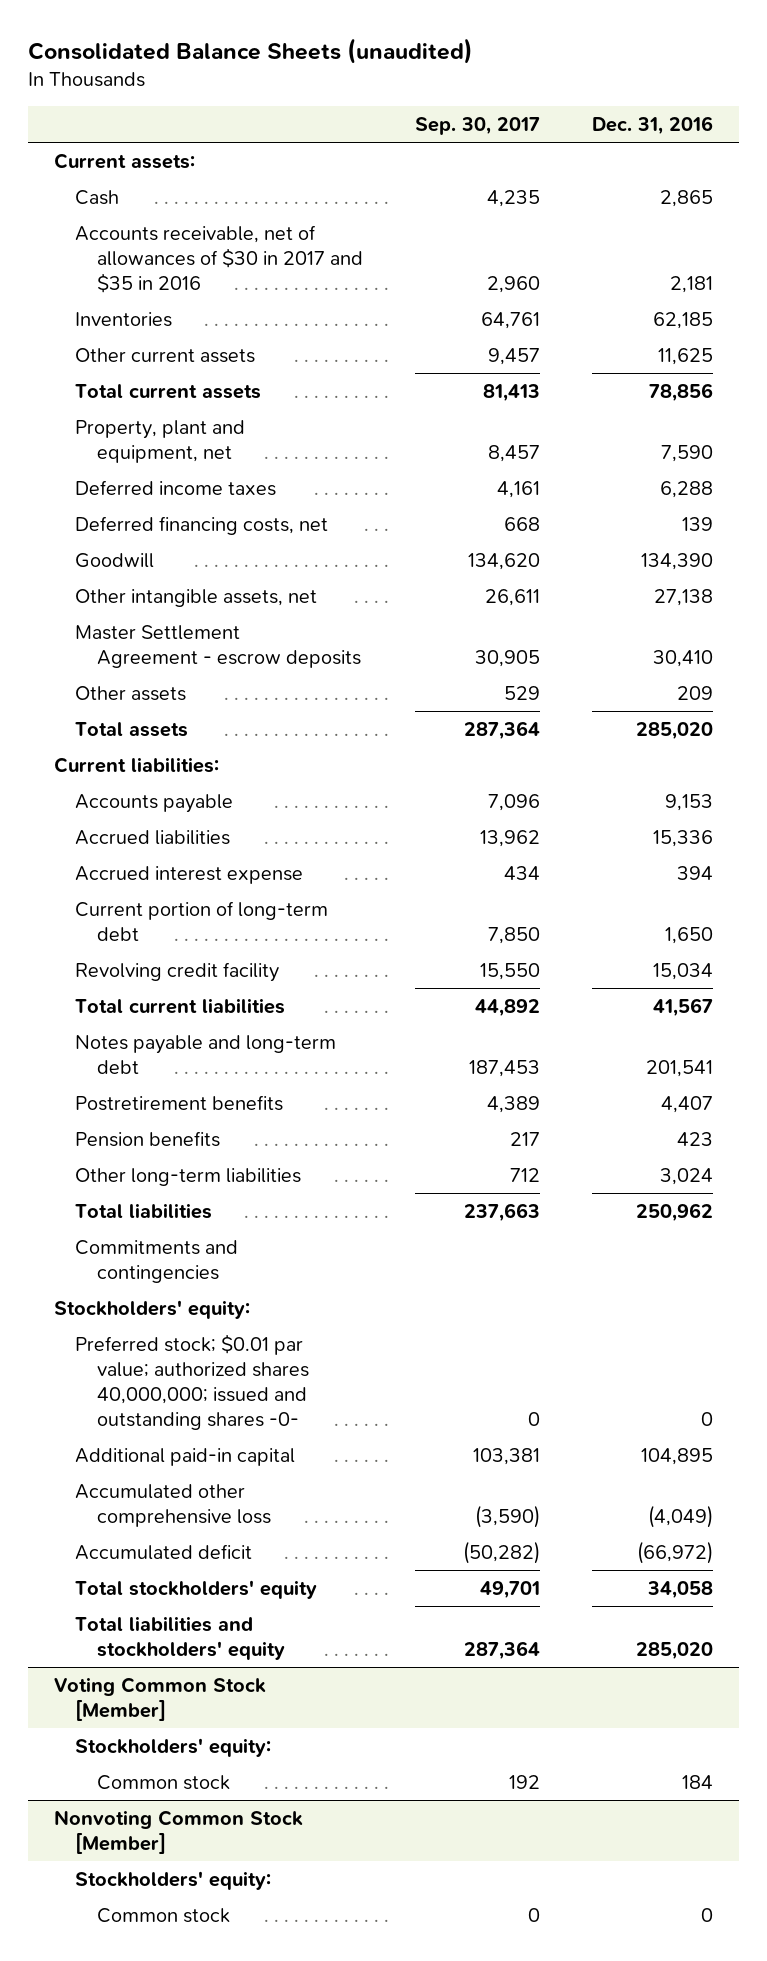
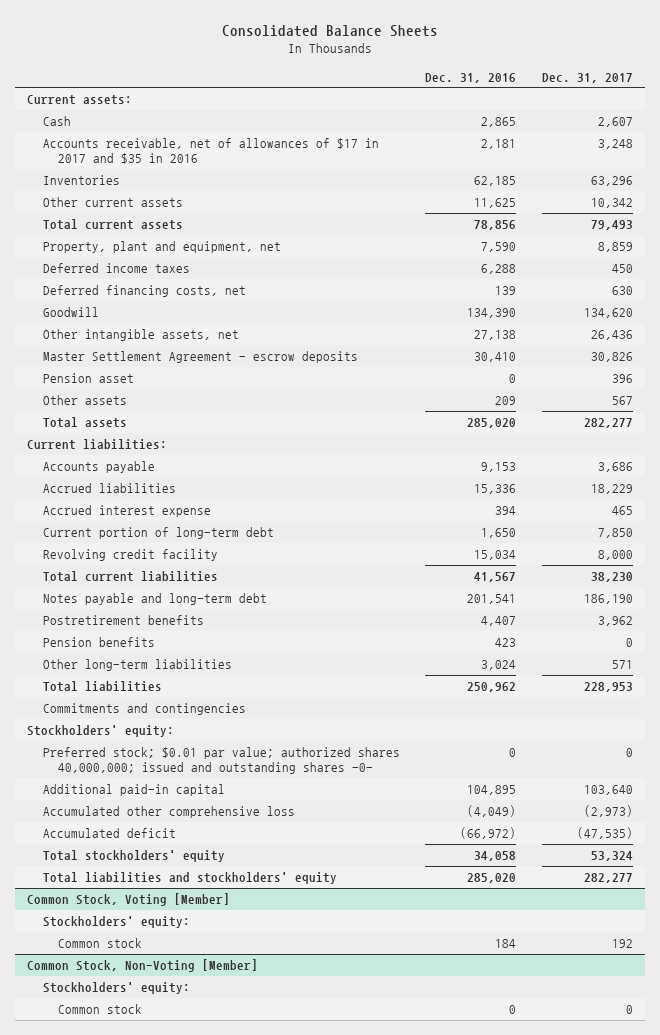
[27,38,473,65] Consolidated Balance Sheets (unaudited) -> [222,24,439,37] Consolidated Balance Sheets
[414,117,540,136] Sep. 30, 2017 -> none
none -> [541,72,633,83] Dec. 31, 2017
[75,224,363,293] Accounts receivable, net of allowances of $30 in 2017 and $35 in 2016 -> [42,138,379,165] Accounts receivable, net of allowances of $17 in 2017 and $35 in 2016
none -> [42,373,134,384] Pension asset
[53,1676,266,1721] Voting Common Stock [Member] -> [27,893,231,907] Common Stock, Voting [Member]
[53,1809,303,1854] Nonvoting Common Stock [Member] -> [27,959,259,973] Common Stock, Non-Voting [Member]

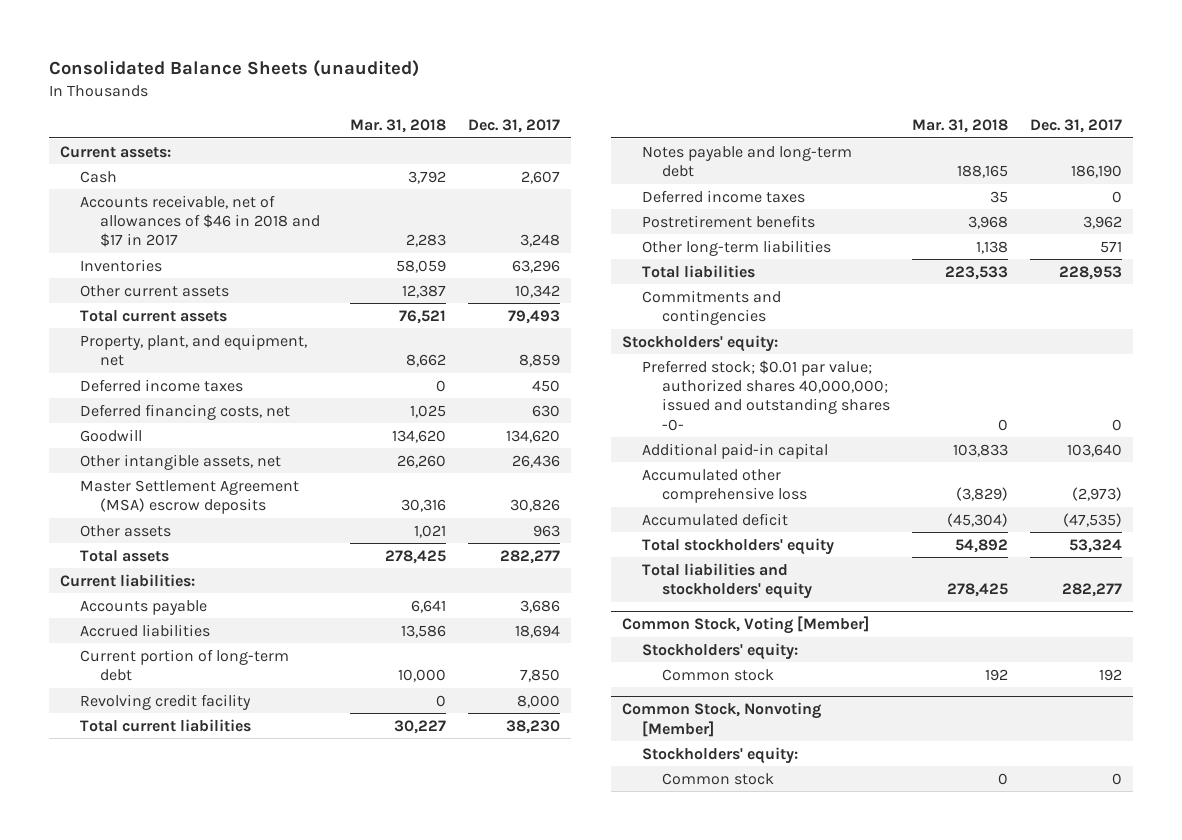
[222,24,439,37] Consolidated Balance Sheets -> [49,60,420,78] Consolidated Balance Sheets (unaudited)
[425,72,517,83] Dec. 31, 2016 -> none
none -> [350,119,447,134] Mar. 31, 2018
[42,138,379,165] Accounts receivable, net of allowances of $17 in 2017 and $35 in 2016 -> [80,194,321,248] Accounts receivable, net of allowances of $46 in 2018 and $17 in 2017
[42,241,281,254] Property, plant and equipment, net -> [80,333,308,367] Property, plant, and equipment, net
[42,373,134,384] Pension asset -> none
[42,351,358,364] Master Settlement Agreement - escrow deposits -> [80,479,300,515] Master Settlement Agreement (MSA) escrow deposits
[611,396,633,406] 567 -> [532,524,560,537] 963
[42,505,211,518] Accrued interest expense -> none
[590,484,633,495] 18,229 -> [514,624,560,638] 18,694
none -> [642,189,806,203] Deferred income taxes
[42,637,155,648] Pension benefits -> none
[27,959,259,973] Common Stock, Non-Voting [Member] -> [622,702,822,737] Common Stock, Nonvoting [Member]

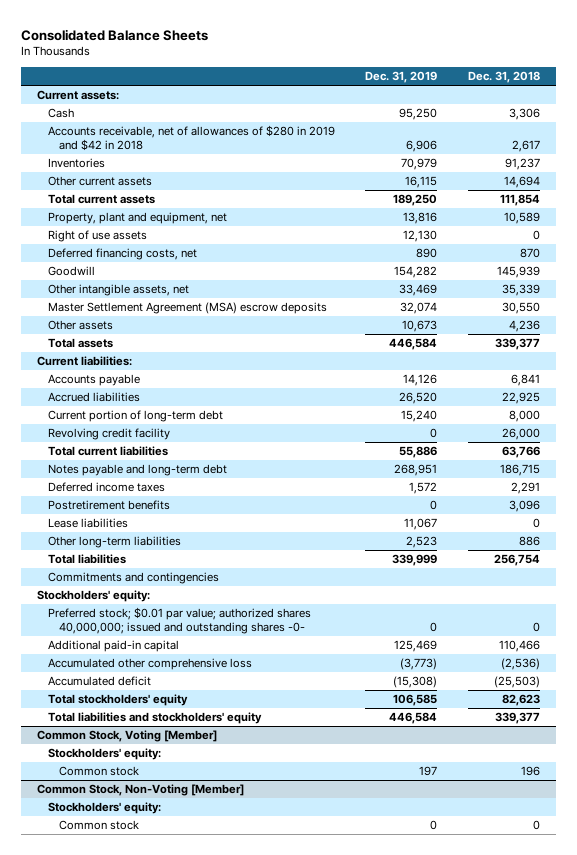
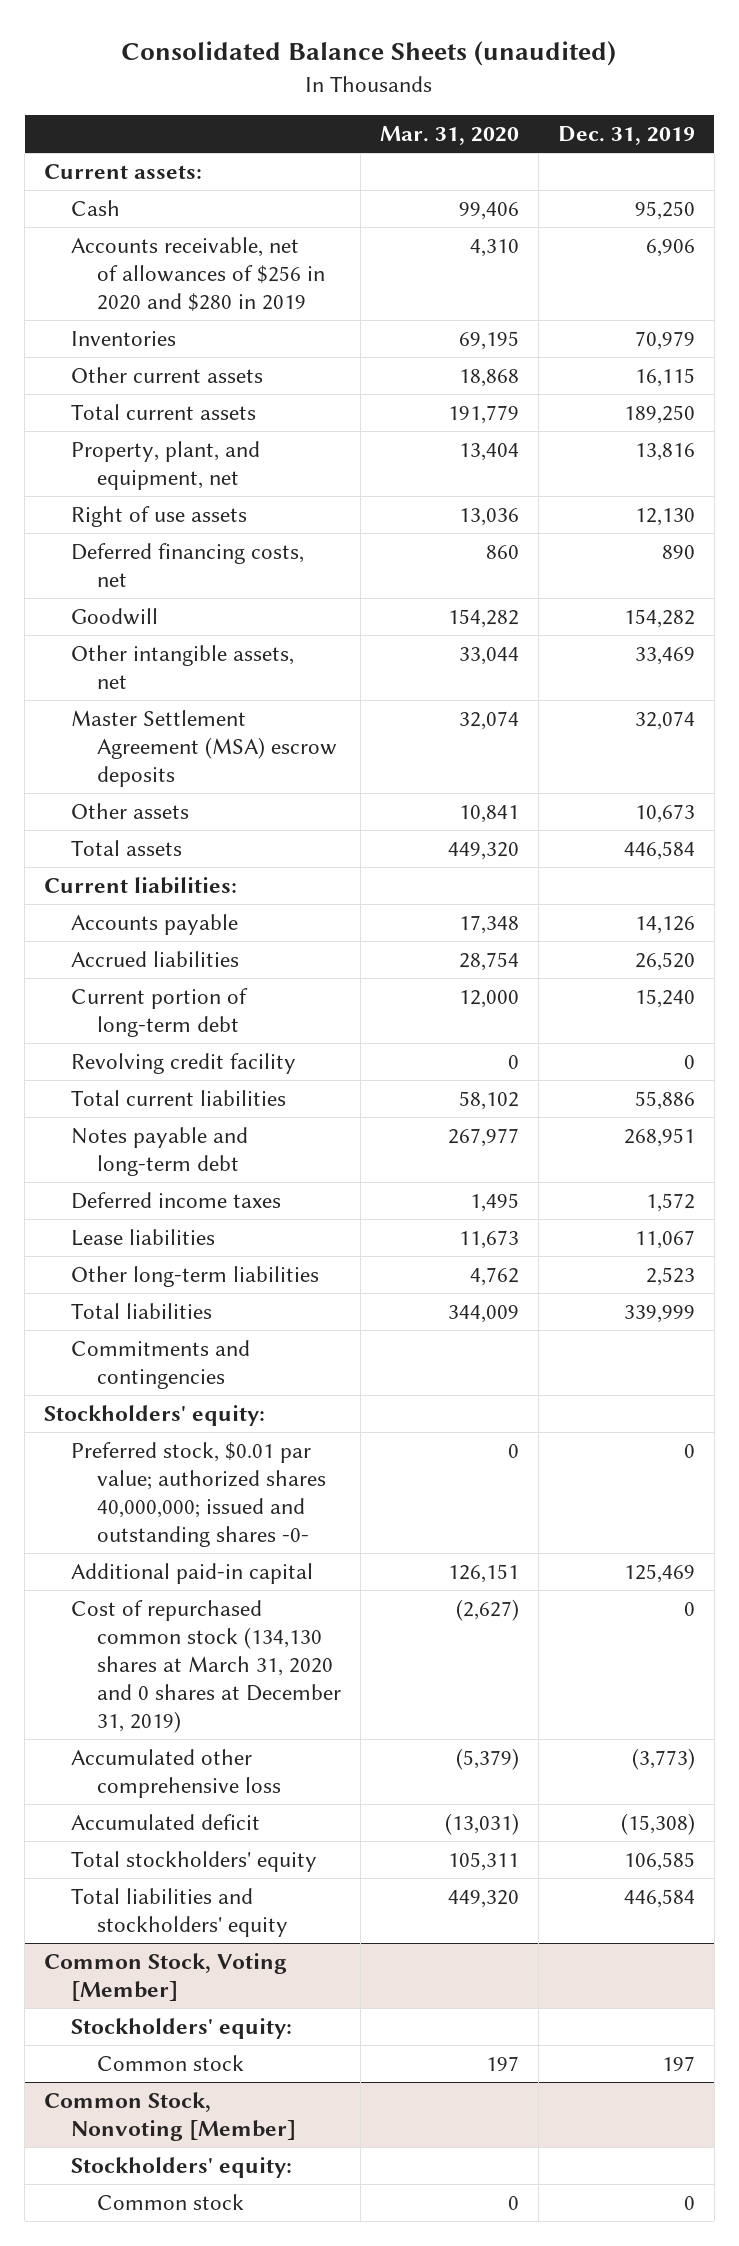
[21,28,209,41] Consolidated Balance Sheets -> [121,41,617,67] Consolidated Balance Sheets (unaudited)
[468,71,541,84] Dec. 31, 2018 -> none
none -> [379,125,519,145] Mar. 31, 2020
[47,125,335,152] Accounts receivable, net of allowances of $280 in 2019 and $42 in 2018 -> [70,237,326,312] Accounts receivable, net of allowances of $256 in 2020 and $280 in 2019
[47,212,227,225] Property, plant and equipment, net -> [70,441,260,491] Property, plant, and equipment, net
[47,500,170,511] Postretirement benefits -> none
[47,607,311,635] Preferred stock; $0.01 par value; authorized shares 40,000,000; issued and outstanding shares -0- -> [70,1442,327,1547] Preferred stock, $0.01 par value; authorized shares 40,000,000; issued and outstanding shares -0-
none -> [70,1600,342,1733] Cost of repurchased common stock (134,130 shares at March 31, 2020 and 0 shares at December 31, 2019)
[36,784,244,797] Common Stock, Non-Voting [Member] -> [44,2092,296,2142] Common Stock, Nonvoting [Member]

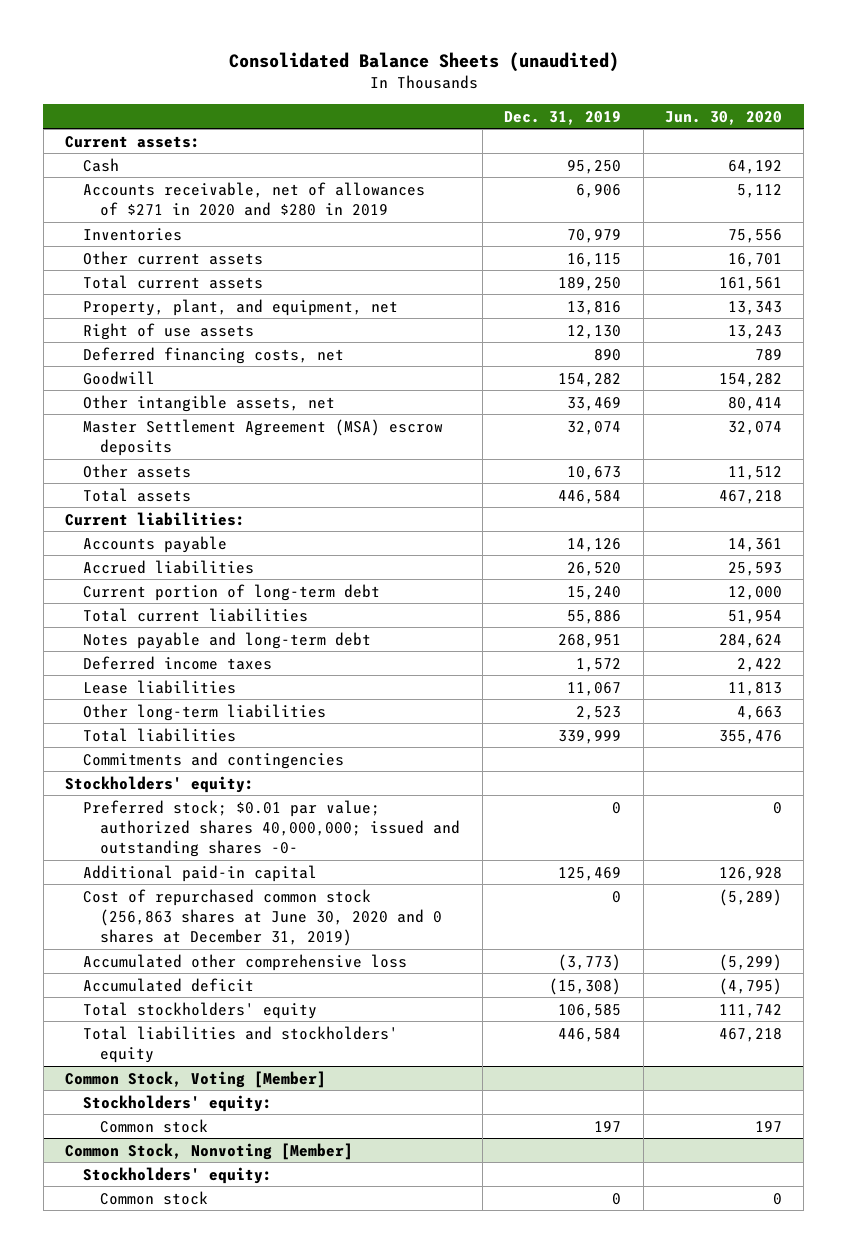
[379,125,519,145] Mar. 31, 2020 -> none
none -> [665,110,783,125] Jun. 30, 2020
[70,237,326,312] Accounts receivable, net of allowances of $256 in 2020 and $280 in 2019 -> [82,181,425,216] Accounts receivable, net of allowances of $271 in 2020 and $280 in 2019
[70,1053,296,1075] Revolving credit facility -> none
[70,1442,327,1547] Preferred stock, $0.01 par value; authorized shares 40,000,000; issued and outstanding shares -0- -> [82,799,461,858] Preferred stock; $0.01 par value; authorized shares 40,000,000; issued and outstanding shares -0-
[70,1600,342,1733] Cost of repurchased common stock (134,130 shares at March 31, 2020 and 0 shares at December 31, 2019) -> [82,888,443,947] Cost of repurchased common stock (256,863 shares at June 30, 2020 and 0 shares at December 31, 2019)

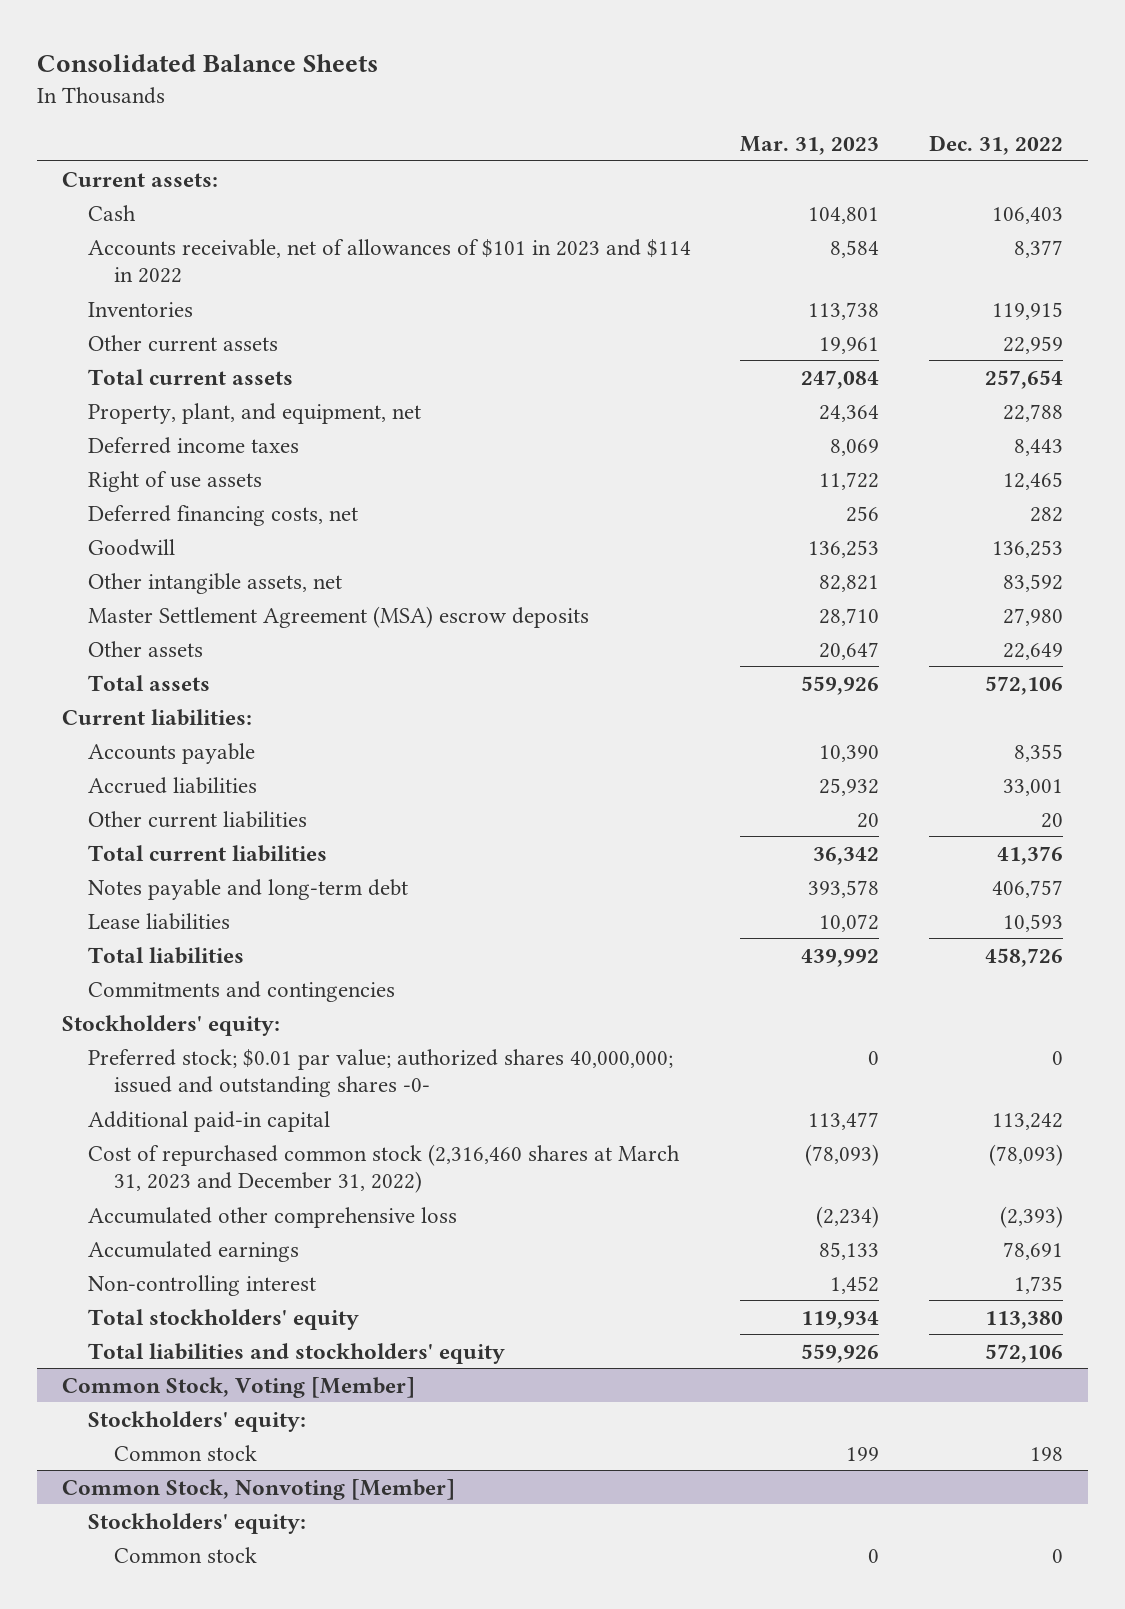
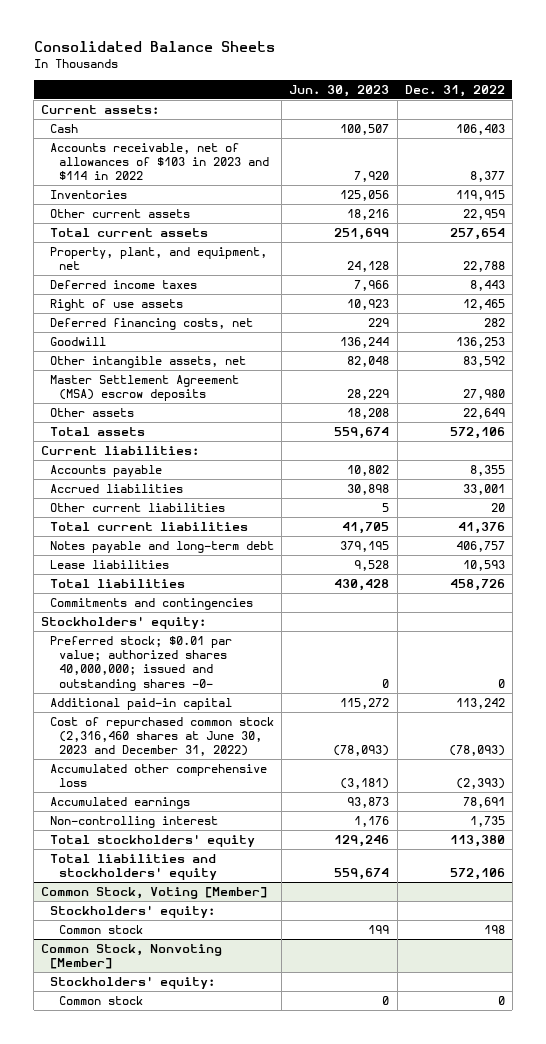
[740,135,880,155] Mar. 31, 2023 -> none
none -> [289,84,390,97] Jun. 30, 2023
[87,238,691,284] Accounts receivable, net of allowances of $101 in 2023 and $114 in 2022 -> [50,142,270,181] Accounts receivable, net of allowances of $103 in 2023 and $114 in 2022
[87,1143,680,1194] Cost of repurchased common stock (2,316,460 shares at March 31, 2023 and December 31, 2022) -> [50,716,275,757] Cost of repurchased common stock (2,316,460 shares at June 30, 2023 and December 31, 2022)

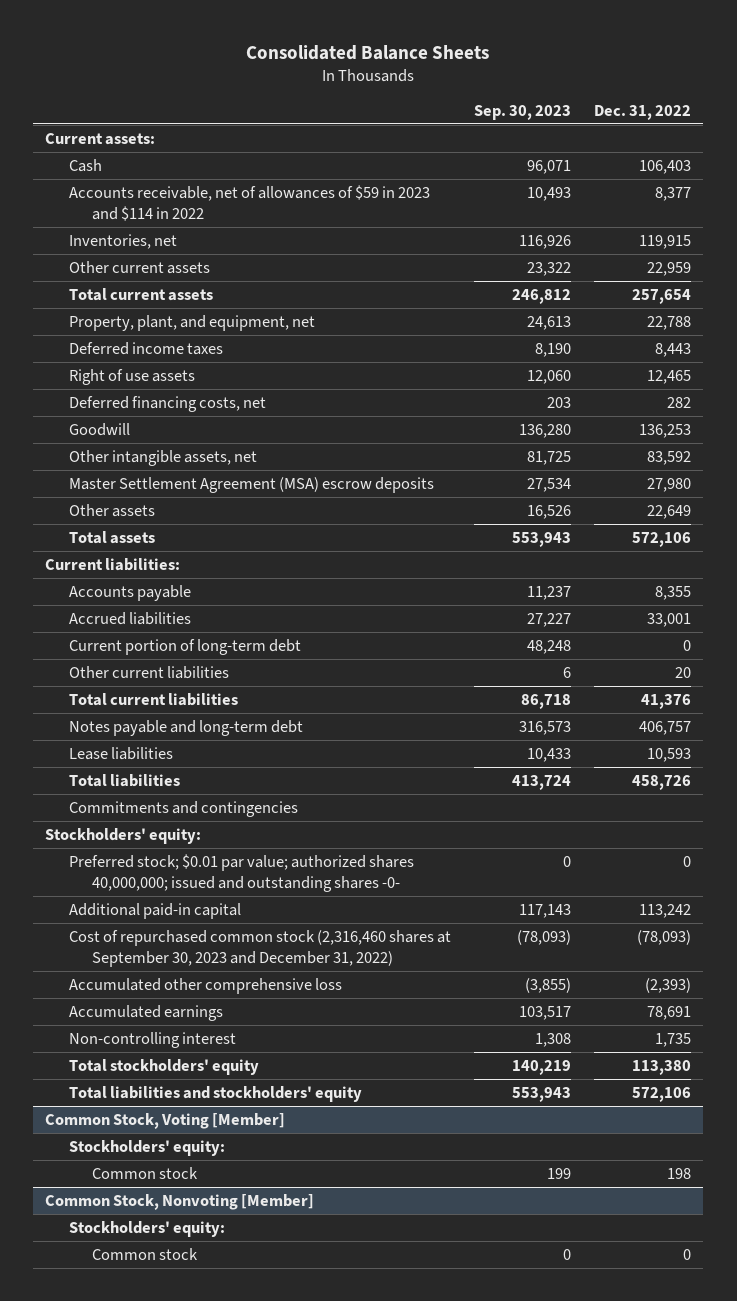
[289,84,390,97] Jun. 30, 2023 -> none
none -> [474,104,572,120] Sep. 30, 2023
[50,142,270,181] Accounts receivable, net of allowances of $103 in 2023 and $114 in 2022 -> [68,184,430,221] Accounts receivable, net of allowances of $59 in 2023 and $114 in 2022
[50,189,128,199] Inventories -> [68,233,177,249] Inventories, net
none -> [68,638,301,655] Current portion of long-term debt
[50,716,275,757] Cost of repurchased common stock (2,316,460 shares at June 30, 2023 and December 31, 2022) -> [68,929,451,967] Cost of repurchased common stock (2,316,460 shares at September 30, 2023 and December 31, 2022)

